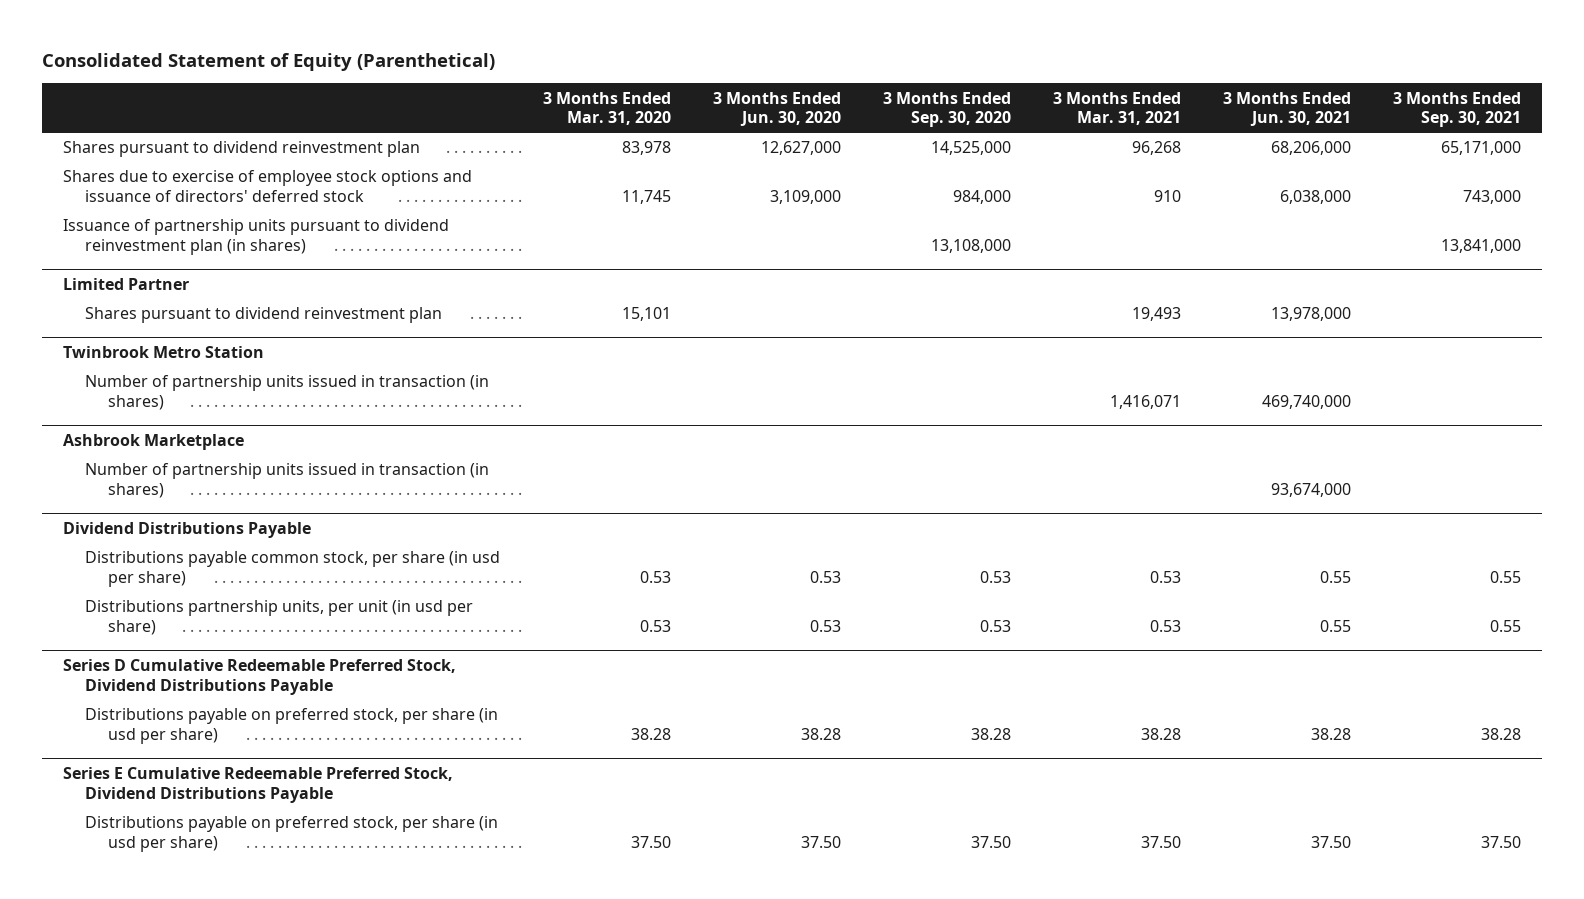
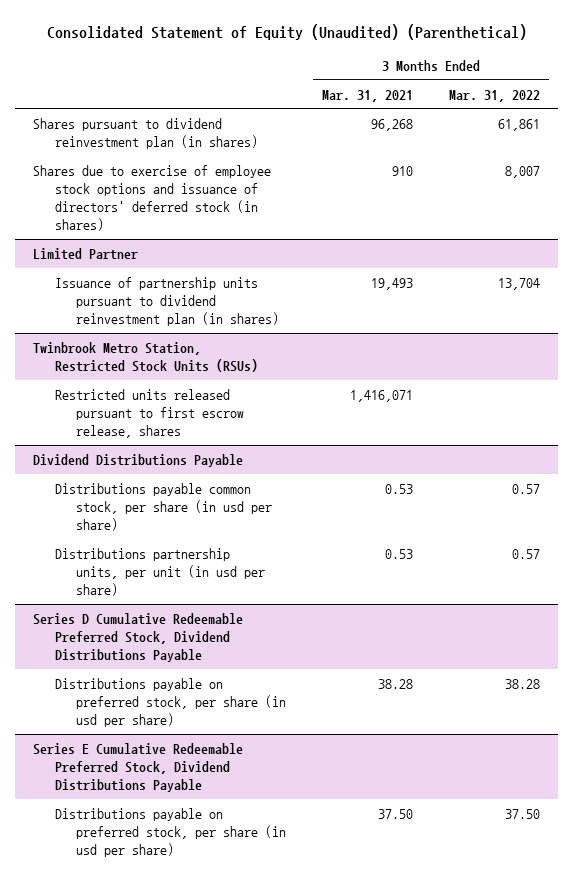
[42,53,496,72] Consolidated Statement of Equity (Parenthetical) -> [46,24,527,41] Consolidated Statement of Equity (Unaudited) (Parenthetical)
[542,91,671,126] 3 Months Ended Mar. 31, 2020 -> none
[712,91,841,127] 3 Months Ended Jun. 30, 2020 -> none
[882,91,1011,128] 3 Months Ended Sep. 30, 2020 -> none
[1222,91,1351,127] 3 Months Ended Jun. 30, 2021 -> none
[1393,91,1522,128] 3 Months Ended Sep. 30, 2021 -> none
none -> [448,89,540,102] Mar. 31, 2022
[63,219,450,256] Issuance of partnership units pursuant to dividend reinvestment plan (in shares) -> none
[63,141,421,158] Shares pursuant to dividend reinvestment plan -> [33,117,258,149] Shares pursuant to dividend reinvestment plan (in shares)
[63,170,473,203] Shares due to exercise of employee stock options and issuance of directors' deferred stock -> [33,164,272,231] Shares due to exercise of employee stock options and issuance of directors' deferred stock (in shares)
[63,346,265,359] Twinbrook Metro Station -> none
[63,434,245,451] Ashbrook Marketplace -> none
[85,463,490,499] Number of partnership units issued in transaction (in shares) -> none
[85,307,443,324] Shares pursuant to dividend reinvestment plan -> [54,276,280,326] Issuance of partnership units pursuant to dividend reinvestment plan (in shares)
none -> [33,341,258,372] Twinbrook Metro Station, Restricted Stock Units (RSUs)
[85,375,490,411] Number of partnership units issued in transaction (in shares) -> [54,388,245,438] Restricted units released pursuant to first escrow release, shares

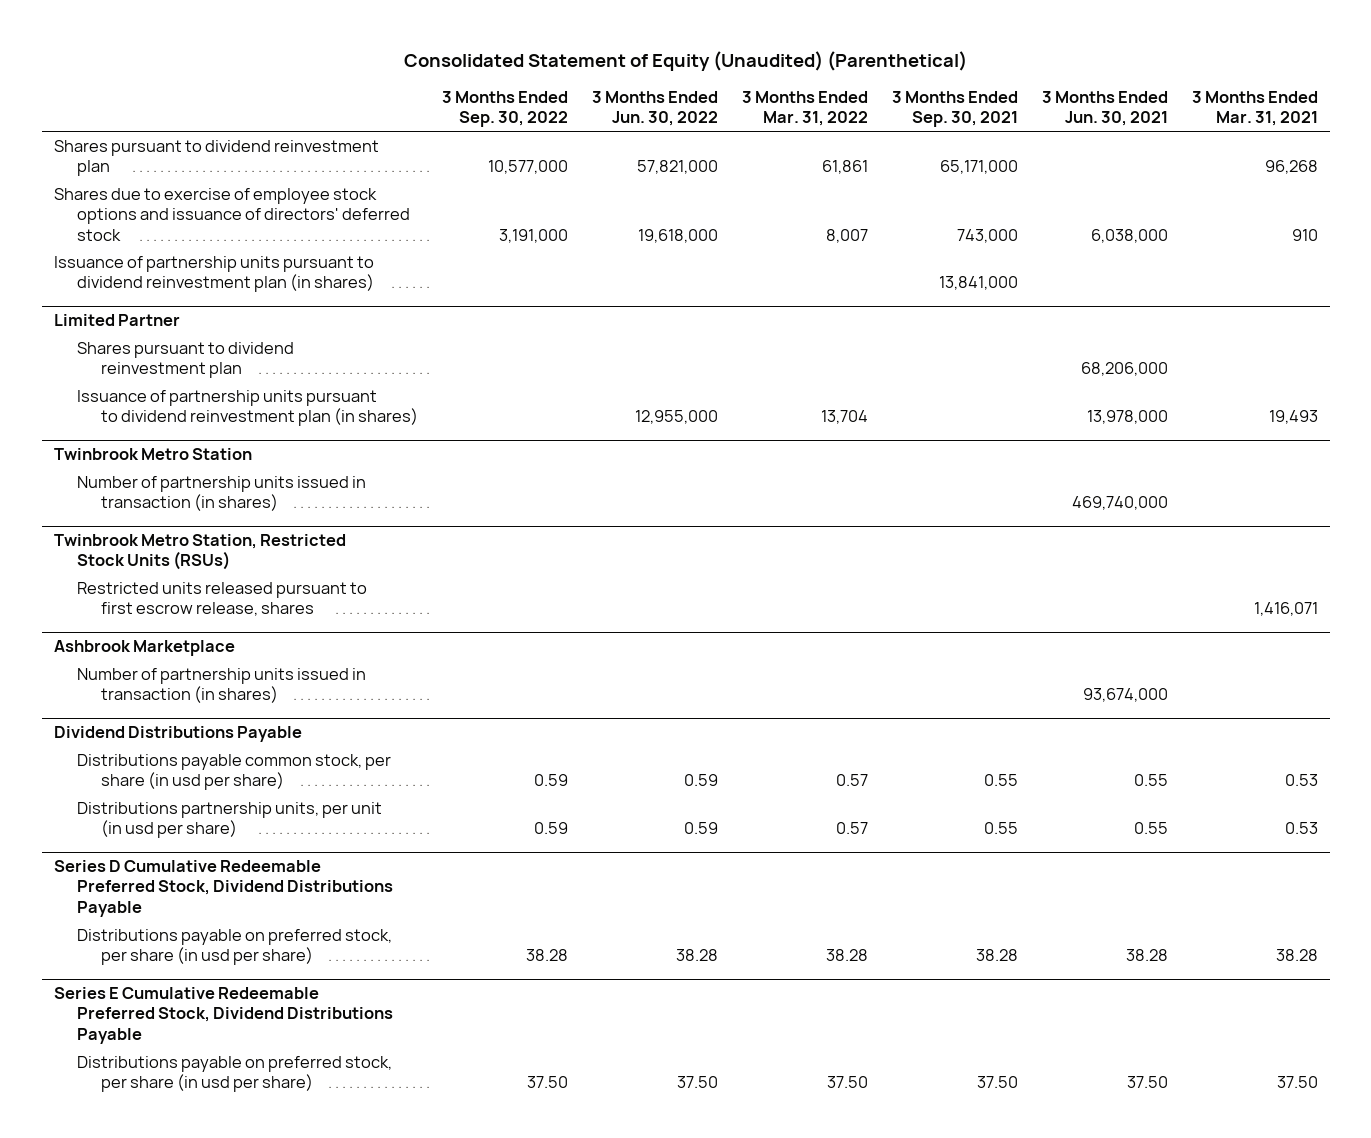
none -> [441,90,568,128] 3 Months Ended Sep. 30, 2022
none -> [591,90,718,127] 3 Months Ended Jun. 30, 2022
none -> [891,90,1018,128] 3 Months Ended Sep. 30, 2021
none -> [1041,90,1168,127] 3 Months Ended Jun. 30, 2021
[33,117,258,149] Shares pursuant to dividend reinvestment plan (in shares) -> [53,139,379,177] Shares pursuant to dividend reinvestment plan
[33,164,272,231] Shares due to exercise of employee stock options and issuance of directors' deferred stock (in shares) -> [53,187,411,241] Shares due to exercise of employee stock options and issuance of directors' deferred stock
none -> [53,255,375,293] Issuance of partnership units pursuant to dividend reinvestment plan (in shares)
none -> [77,341,295,379] Shares pursuant to dividend reinvestment plan
none -> [53,447,252,460] Twinbrook Metro Station
none -> [77,475,367,512] Number of partnership units issued in transaction (in shares)
none -> [53,639,235,656] Ashbrook Marketplace
none -> [77,667,367,704] Number of partnership units issued in transaction (in shares)

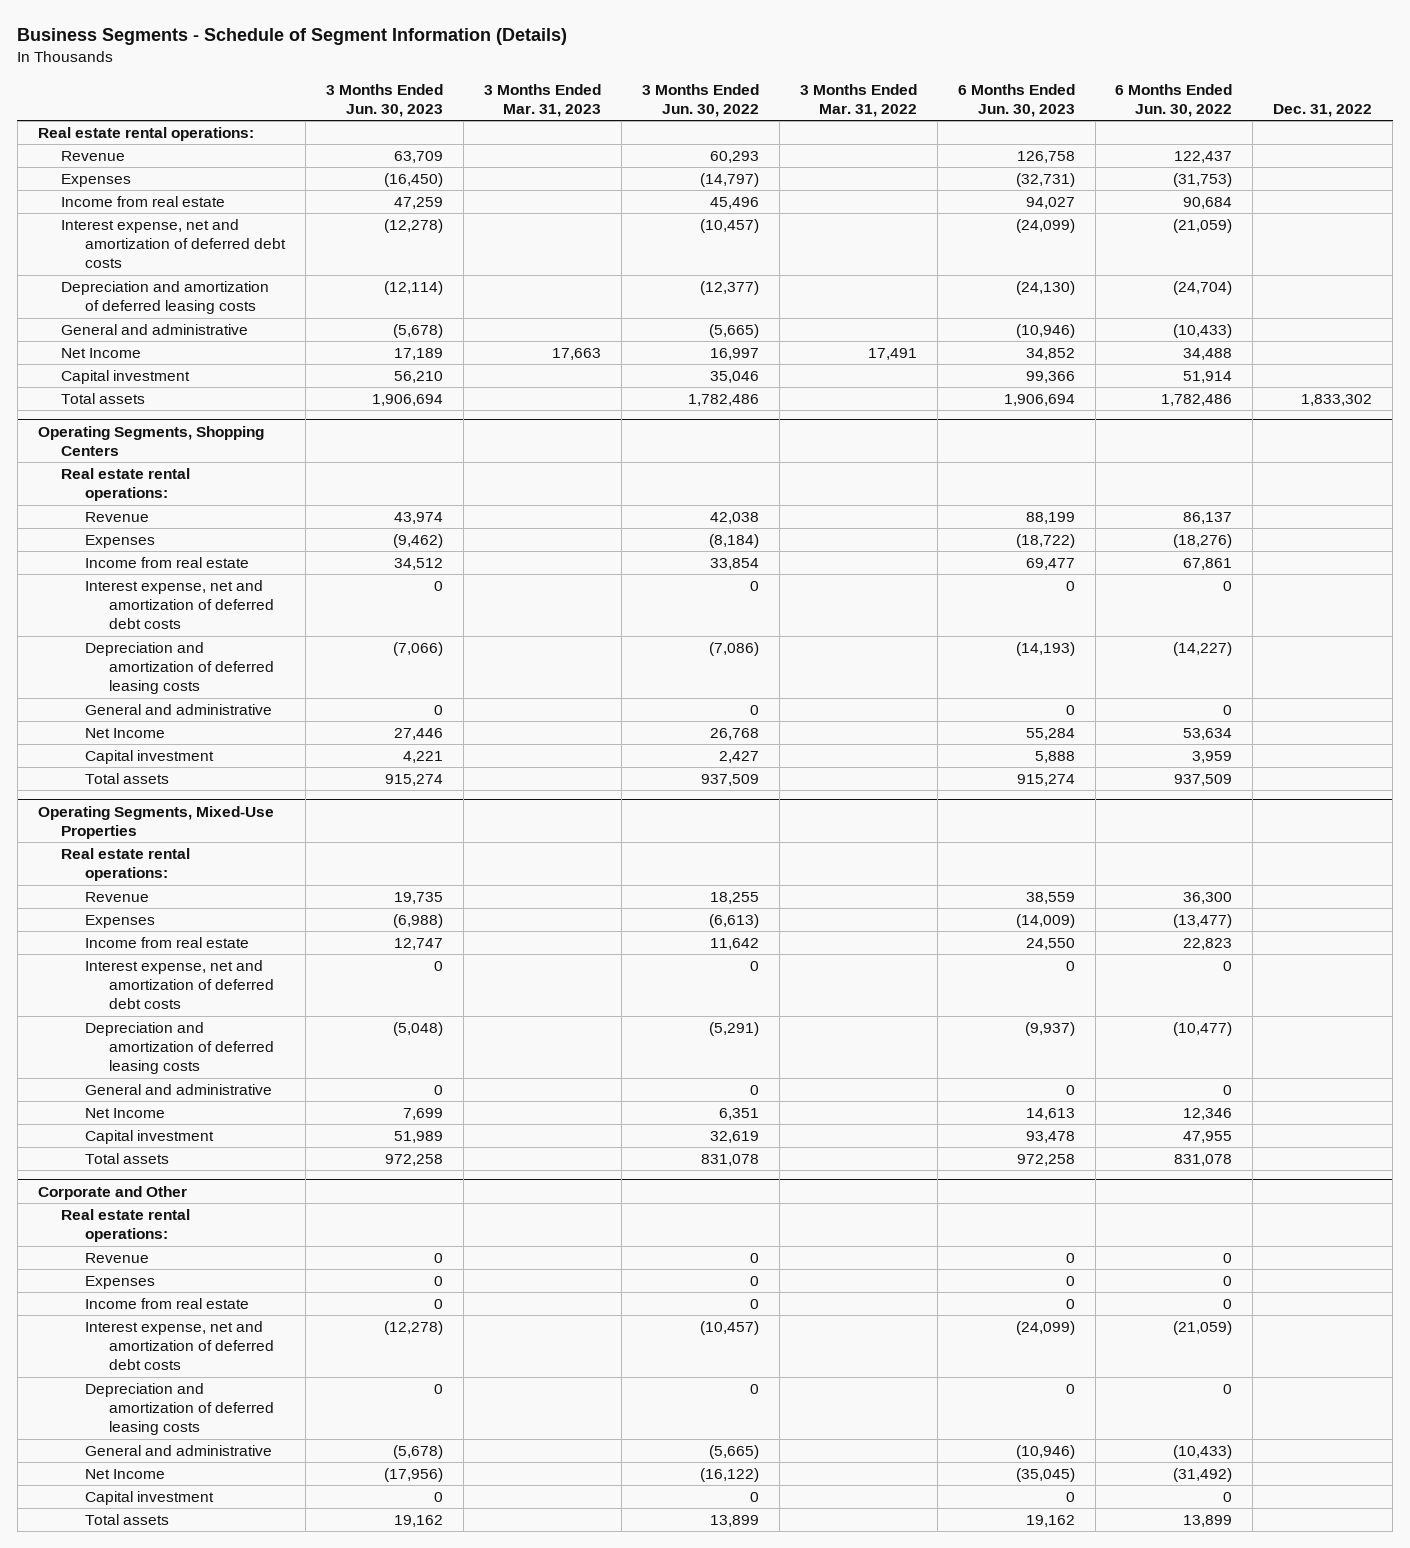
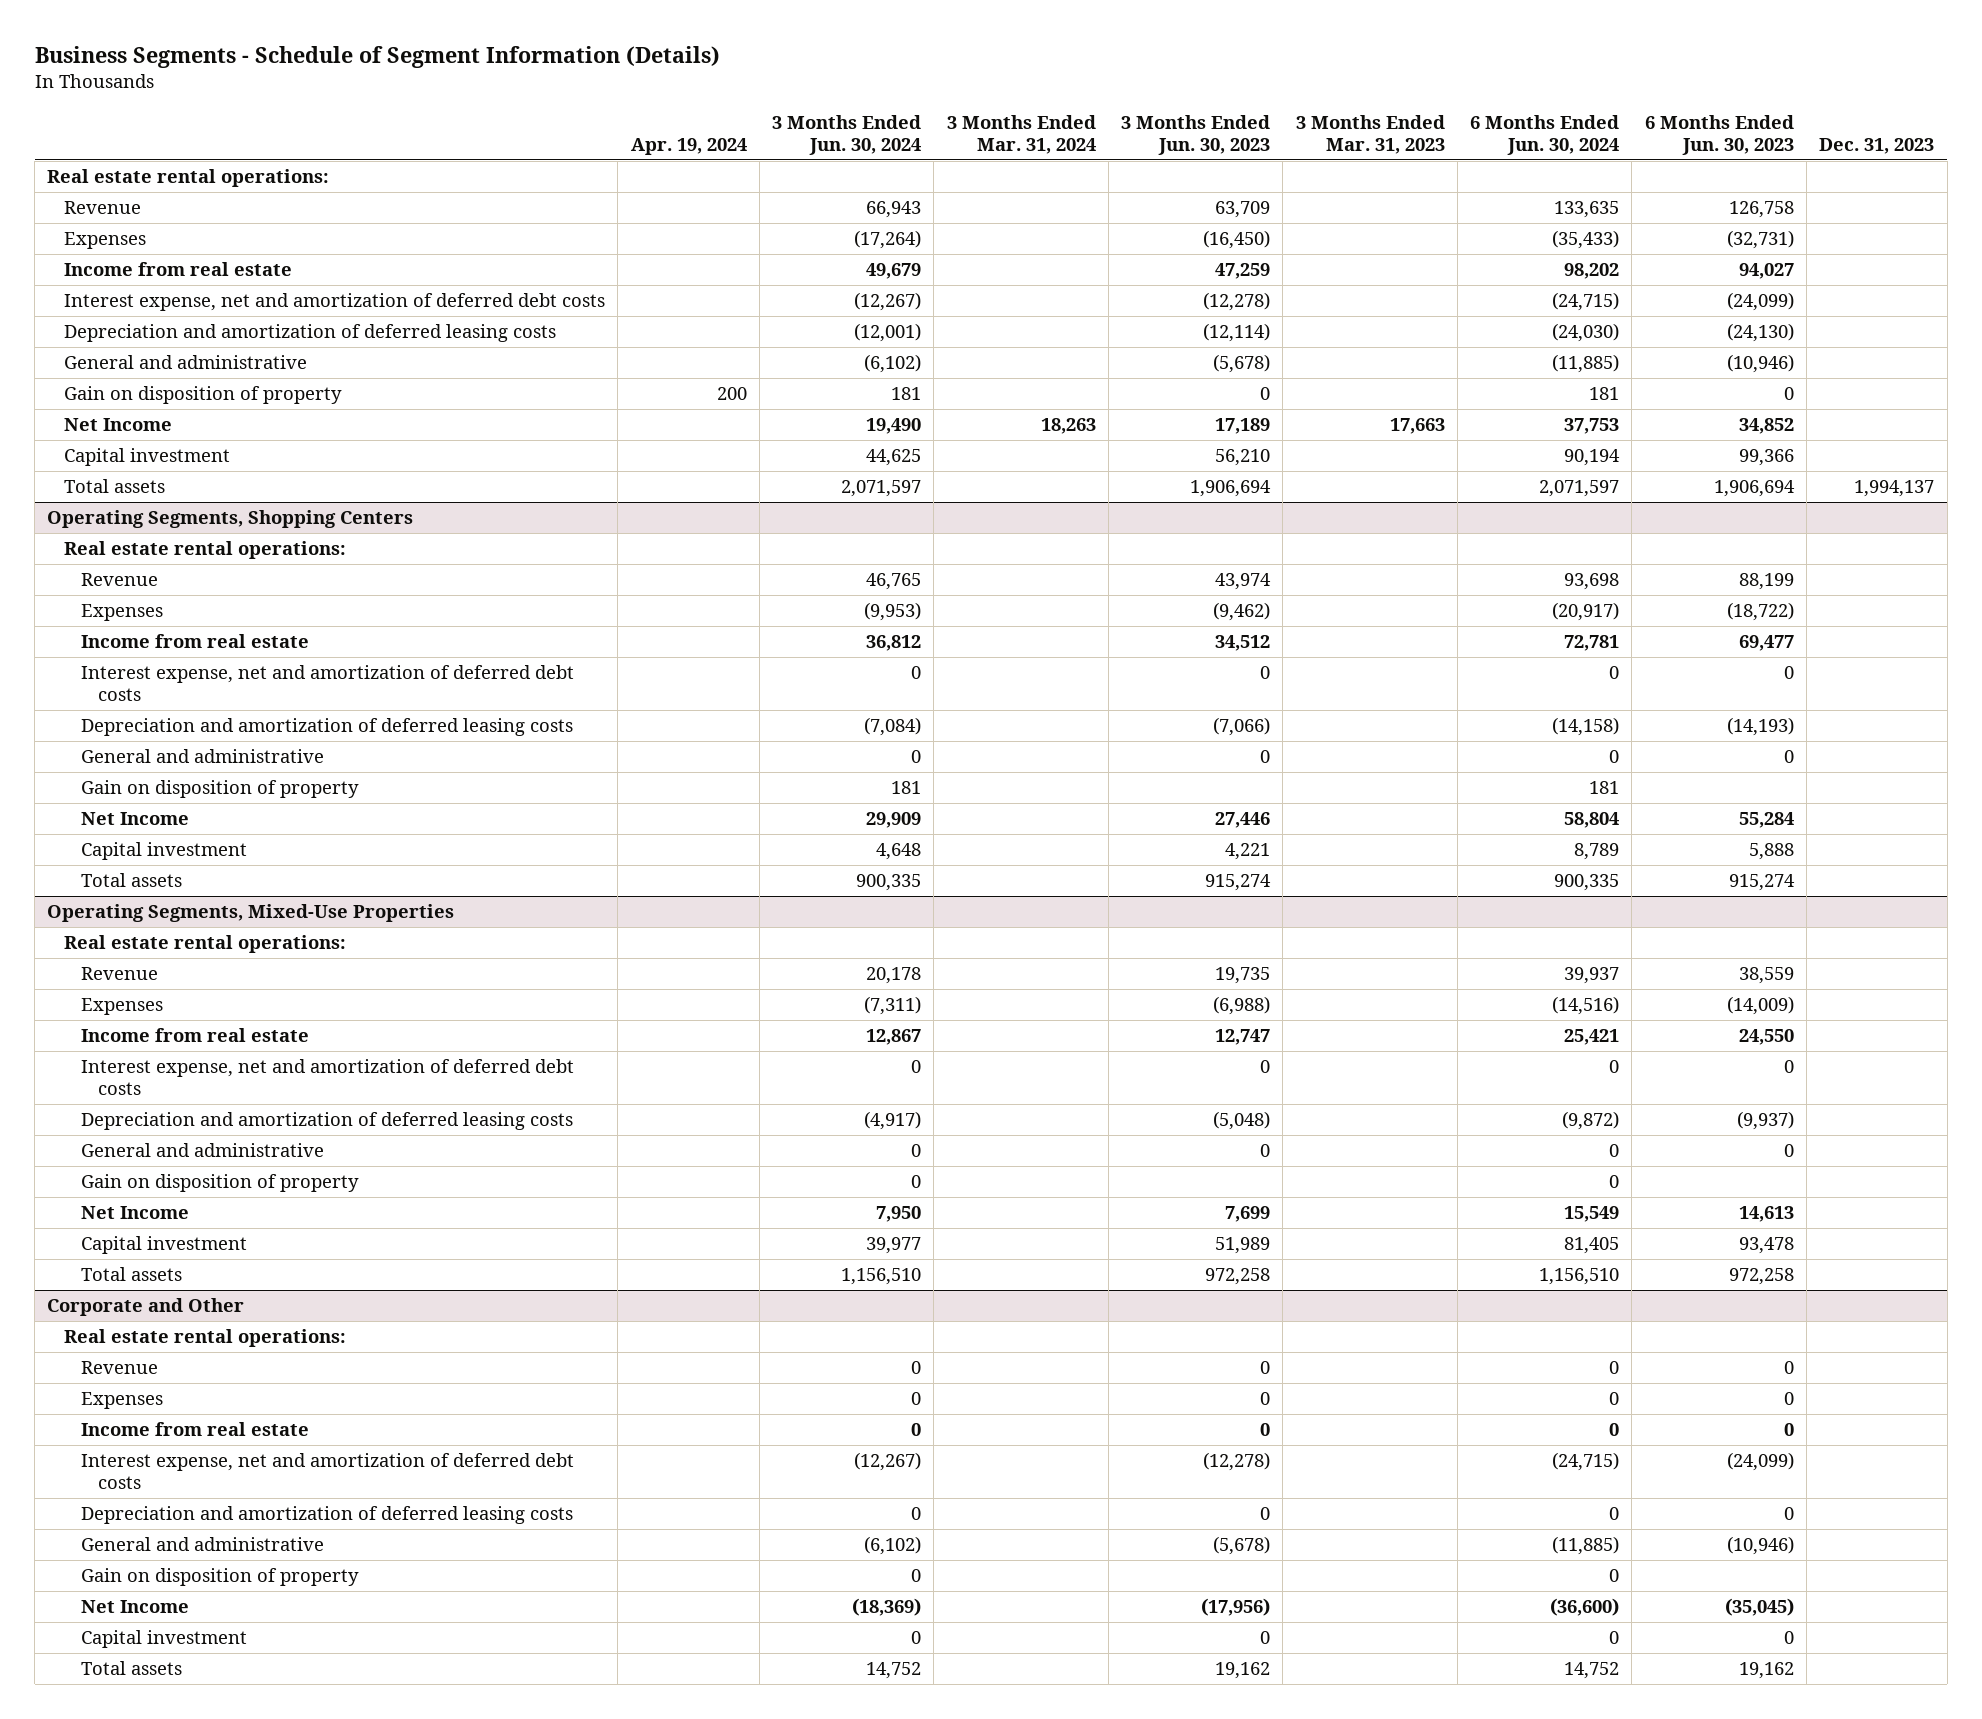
[641,83,759,117] 3 Months Ended Jun. 30, 2022 -> none
[799,83,917,117] 3 Months Ended Mar. 31, 2022 -> none
[1115,83,1233,117] 6 Months Ended Jun. 30, 2022 -> none
[1273,103,1373,117] Dec. 31, 2022 -> none
none -> [630,137,747,155] Apr. 19, 2024
none -> [772,114,922,155] 3 Months Ended Jun. 30, 2024
none -> [946,114,1096,154] 3 Months Ended Mar. 31, 2024
none -> [1470,114,1620,155] 6 Months Ended Jun. 30, 2024
none -> [1819,137,1935,154] Dec. 31, 2023
none -> [64,386,343,405] Gain on disposition of property
none -> [80,780,359,799] Gain on disposition of property
none -> [80,1174,359,1193] Gain on disposition of property
none -> [80,1568,359,1587] Gain on disposition of property

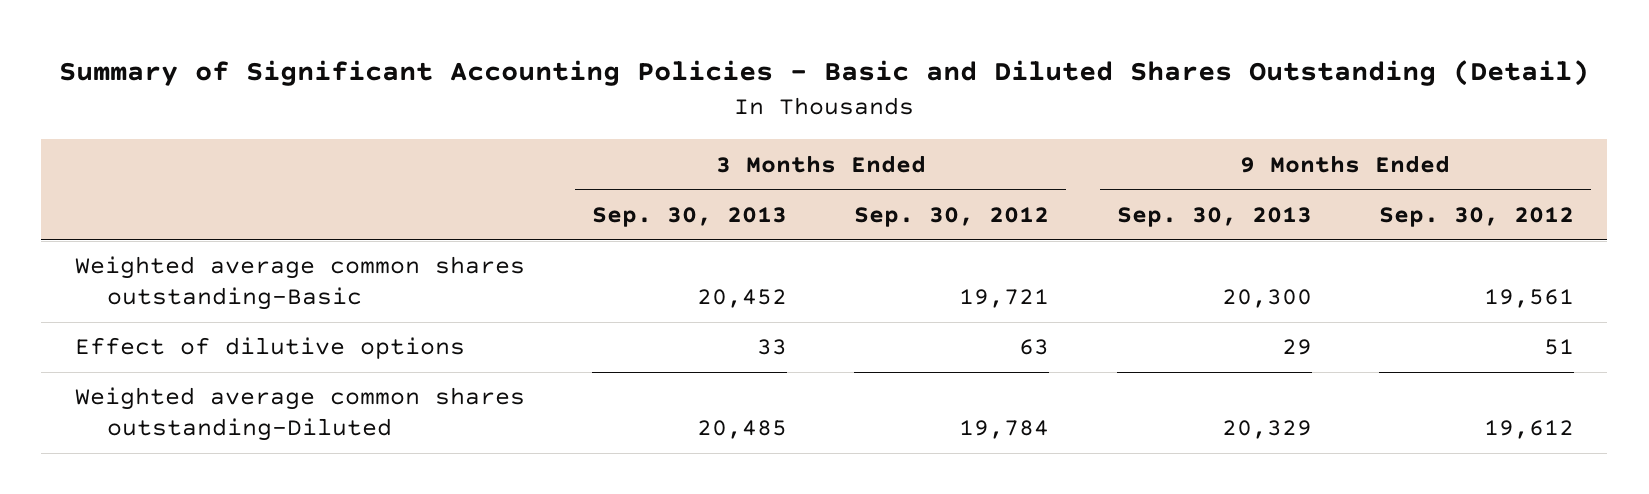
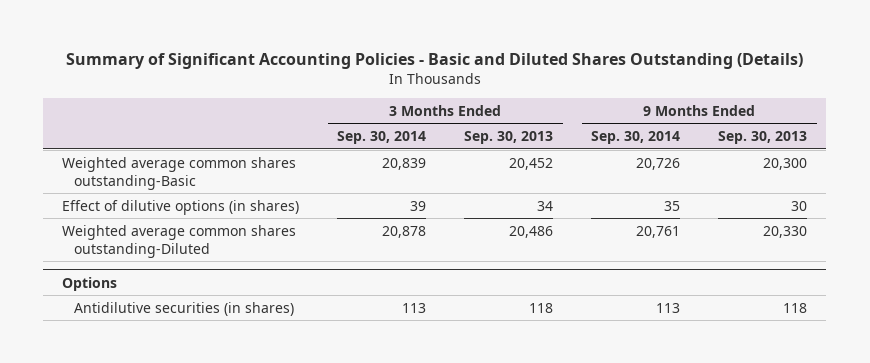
[59,60,1590,87] Summary of Significant Accounting Policies - Basic and Diluted Shares Outstanding (Detail) -> [65,53,803,70] Summary of Significant Accounting Policies - Basic and Diluted Shares Outstanding (Details)
[854,206,1050,227] Sep. 30, 2012 -> none
[1378,206,1574,227] Sep. 30, 2012 -> none
none -> [337,131,427,145] Sep. 30, 2014
none -> [591,131,681,145] Sep. 30, 2014
[74,337,465,360] Effect of dilutive options -> [62,199,300,215] Effect of dilutive options (in shares)
[757,339,788,356] 33 -> [537,200,554,211] 34
[1281,339,1312,356] 29 -> [791,200,808,211] 30
[697,420,788,440] 20,485 -> [509,225,554,238] 20,486
[1221,420,1312,440] 20,329 -> [763,225,808,238] 20,330
none -> [62,276,118,291] Options
none -> [74,301,295,316] Antidilutive securities (in shares)

